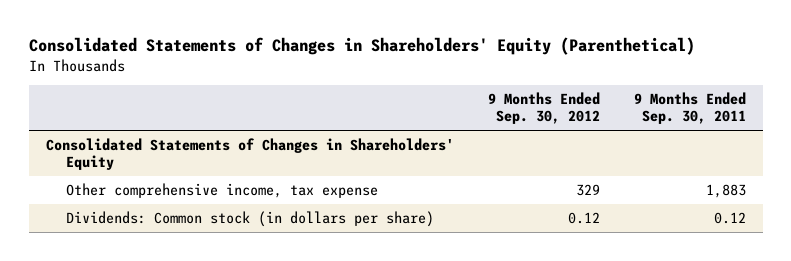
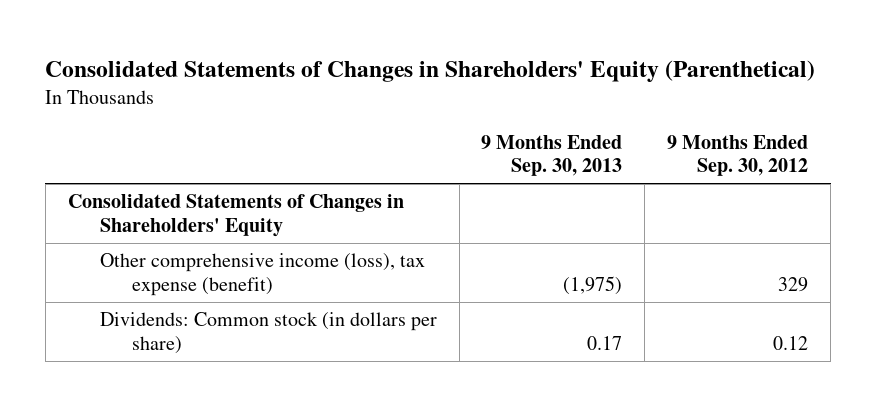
[633,92,746,125] 9 Months Ended Sep. 30, 2011 -> none
none -> [481,134,623,177] 9 Months Ended Sep. 30, 2013
[65,183,378,199] Other comprehensive income, tax expense -> [99,253,425,296] Other comprehensive income (loss), tax expense (benefit)

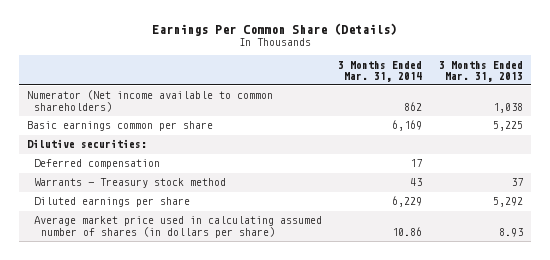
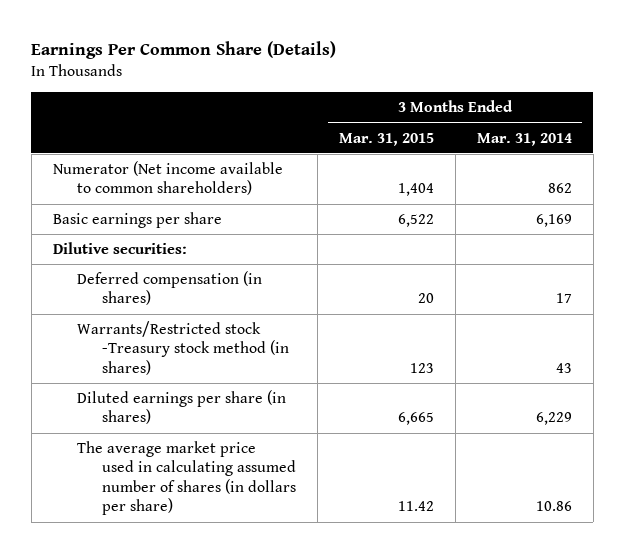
[438,60,523,82] 3 Months Ended Mar. 31, 2013 -> none
none -> [338,132,434,146] Mar. 31, 2015
[27,121,214,132] Basic earnings common per share -> [52,212,222,229] Basic earnings per share
[34,159,161,170] Deferred compensation -> [77,271,263,306] Deferred compensation (in shares)
[34,178,227,189] Warrants - Treasury stock method -> [77,321,289,375] Warrants/Restricted stock -Treasury stock method (in shares)
[34,197,191,208] Diluted earnings per share -> [77,390,287,425] Diluted earnings per share (in shares)
[34,216,323,238] Average market price used in calculating assumed number of shares (in dollars per share) -> [77,441,296,516] The average market price used in calculating assumed number of shares (in dollars per share)

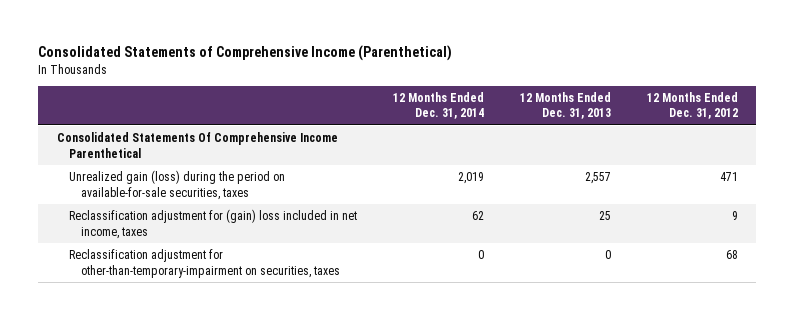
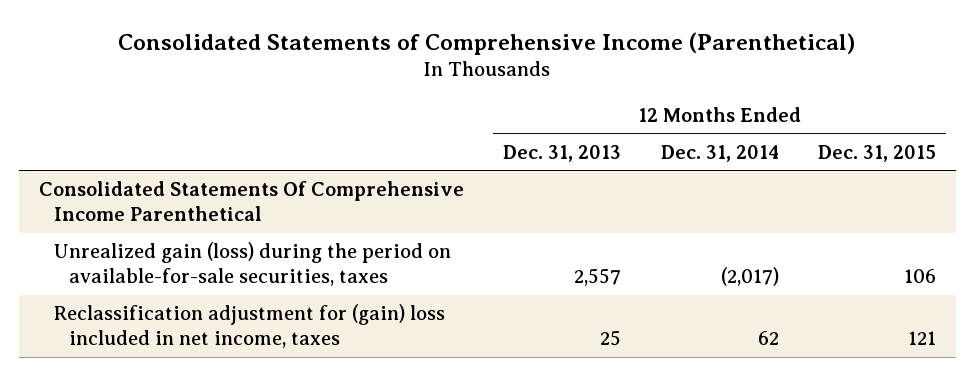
[647,91,739,120] 12 Months Ended Dec. 31, 2012 -> none
none -> [818,144,937,162] Dec. 31, 2015
[458,172,485,185] 2,019 -> [720,266,779,286] (2,017)
[68,249,341,278] Reclassification adjustment for other-than-temporary-impairment on securities, taxes -> none

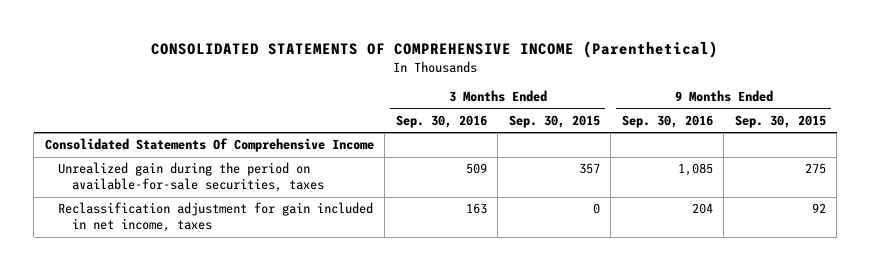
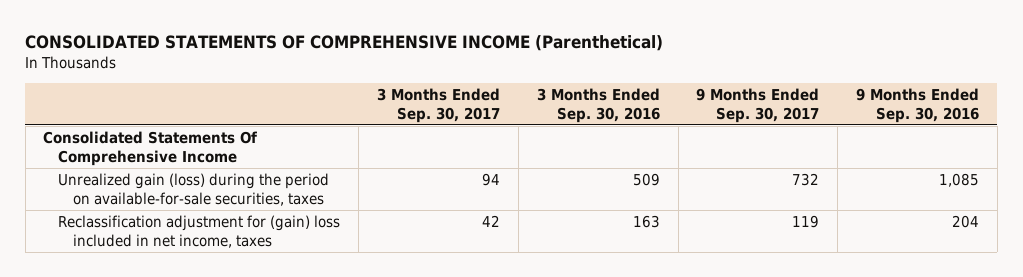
[508,115,600,129] Sep. 30, 2015 -> none
[734,115,826,129] Sep. 30, 2015 -> none
none -> [377,87,501,123] 3 Months Ended Sep. 30, 2017
none -> [696,87,820,123] 9 Months Ended Sep. 30, 2017
[58,162,324,193] Unrealized gain during the period on available-for-sale securities, taxes -> [58,172,330,206] Unrealized gain (loss) during the period on available-for-sale securities, taxes
[58,202,374,233] Reclassification adjustment for gain included in net income, taxes -> [58,214,341,248] Reclassification adjustment for (gain) loss included in net income, taxes

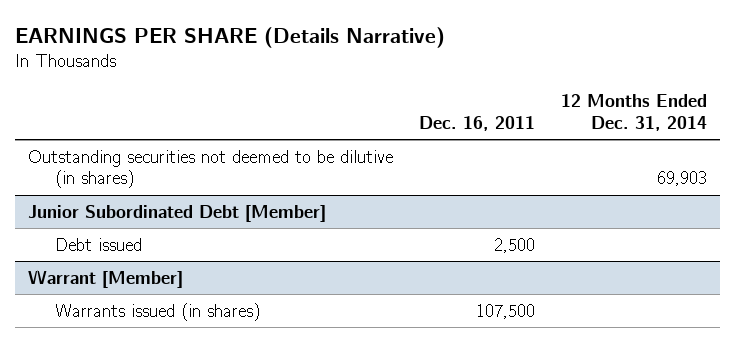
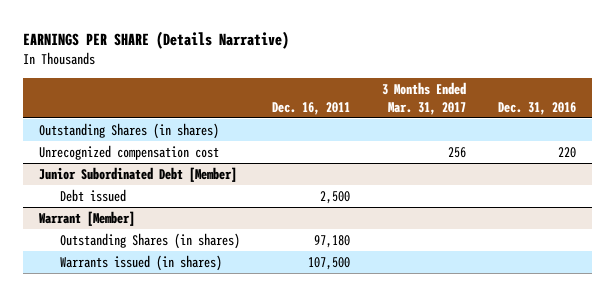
[560,94,707,132] 12 Months Ended Dec. 31, 2014 -> none
none -> [382,81,467,115] 3 Months Ended Mar. 31, 2017
none -> [498,101,577,115] Dec. 31, 2016
[27,149,393,189] Outstanding securities not deemed to be dilutive (in shares) -> [39,122,220,139] Outstanding Shares (in shares)
none -> [39,144,220,160] Unrecognized compensation cost
none -> [59,232,240,249] Outstanding Shares (in shares)

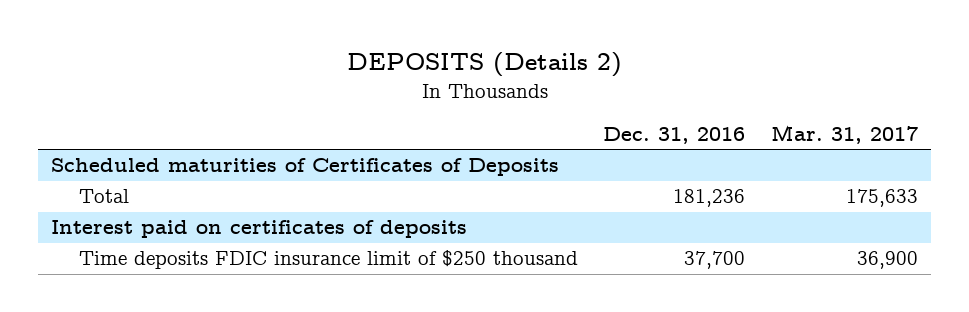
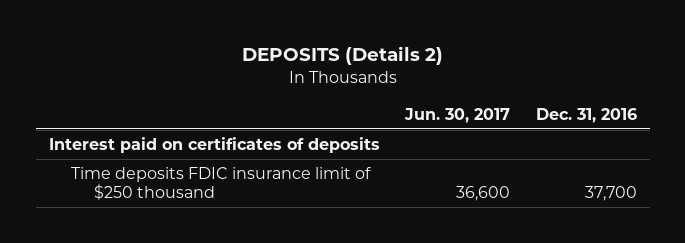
[771,124,919,144] Mar. 31, 2017 -> none
none -> [404,107,511,123] Jun. 30, 2017
[51,158,560,177] Scheduled maturities of Certificates of Deposits -> none
[78,189,129,204] Total -> none

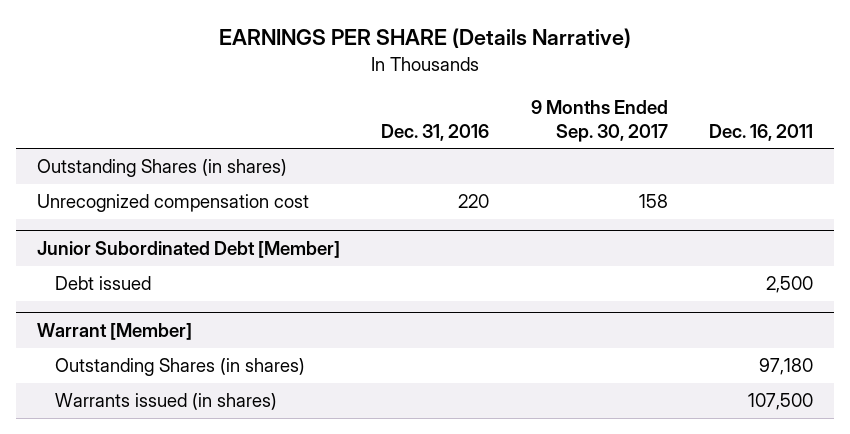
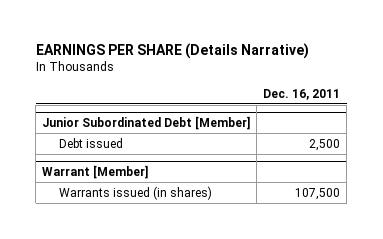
[381,123,490,141] Dec. 31, 2016 -> none
[530,99,668,142] 9 Months Ended Sep. 30, 2017 -> none
[37,159,288,178] Outstanding Shares (in shares) -> none
[37,194,310,213] Unrecognized compensation cost -> none
[55,358,306,377] Outstanding Shares (in shares) -> none

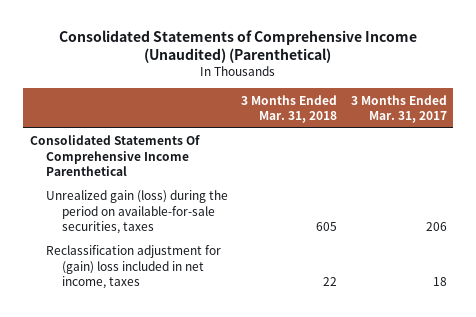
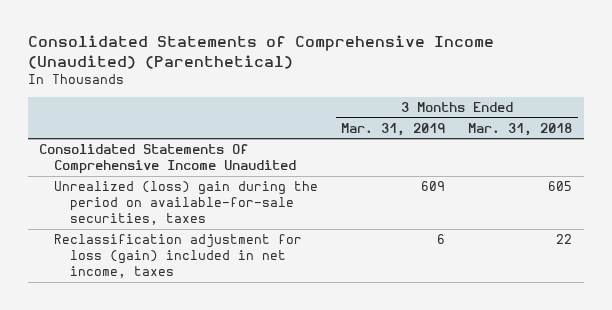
[350,94,447,123] 3 Months Ended Mar. 31, 2017 -> none
none -> [341,122,446,136] Mar. 31, 2019
[29,135,200,176] Consolidated Statements Of Comprehensive Income Parenthetical -> [39,144,297,175] Consolidated Statements Of Comprehensive Income Unaudited
[45,190,228,234] Unrealized gain (loss) during the period on available-for-sale securities, taxes -> [54,181,319,226] Unrealized (loss) gain during the period on available-for-sale securities, taxes
[45,245,221,289] Reclassification adjustment for (gain) loss included in net income, taxes -> [54,234,303,279] Reclassification adjustment for loss (gain) included in net income, taxes

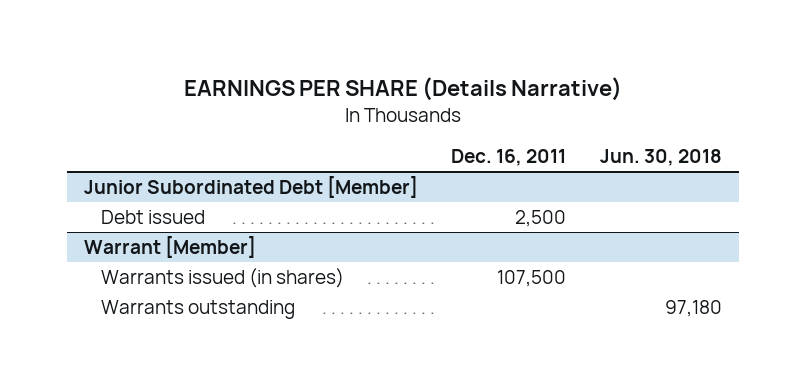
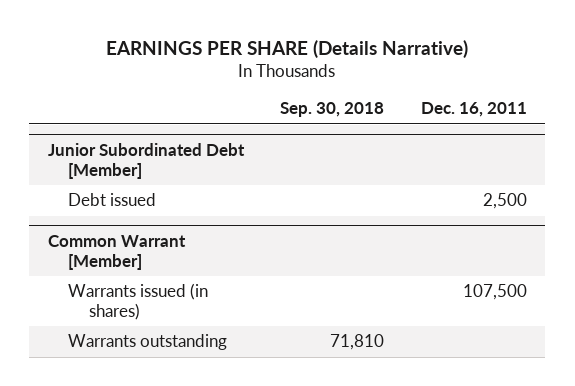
[600,149,723,167] Jun. 30, 2018 -> none
none -> [280,102,385,118] Sep. 30, 2018
[83,236,256,259] Warrant [Member] -> [47,235,186,270] Common Warrant [Member]

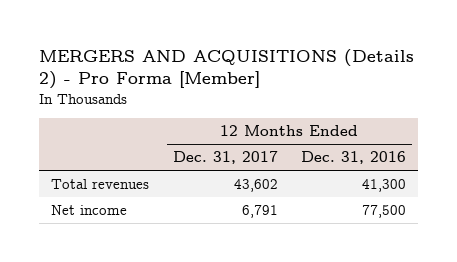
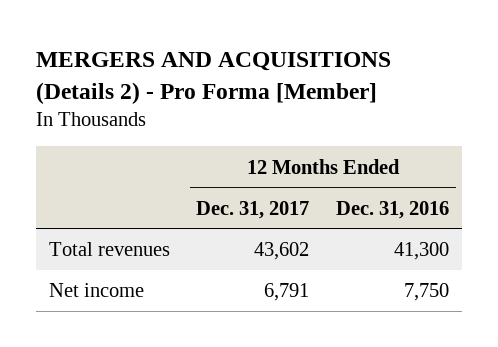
[362,205,407,219] 77,500 -> [403,283,449,302] 7,750

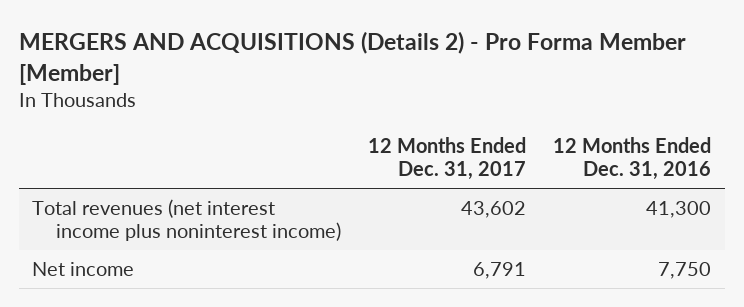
[35,52,391,104] MERGERS AND ACQUISITIONS (Details 2) - Pro Forma [Member] -> [18,30,686,85] MERGERS AND ACQUISITIONS (Details 2) - Pro Forma Member [Member]
[48,242,170,257] Total revenues -> [32,199,341,242] Total revenues (net interest income plus noninterest income)

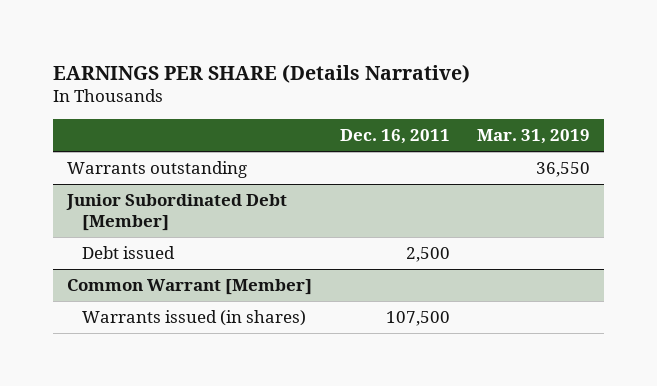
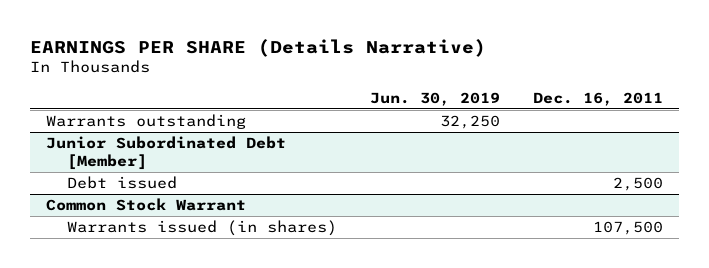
[477,129,591,145] Mar. 31, 2019 -> none
none -> [369,92,500,107] Jun. 30, 2019
[67,279,313,296] Common Warrant [Member] -> [46,198,247,212] Common Stock Warrant

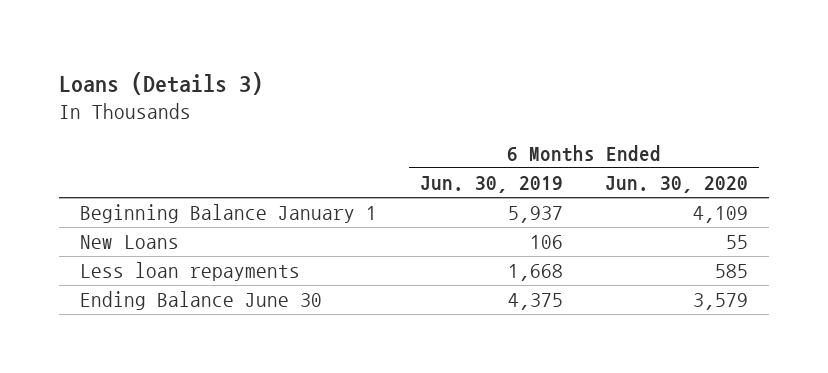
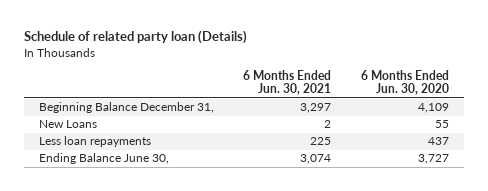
[58,71,263,95] Loans (Details 3) -> [23,30,247,45] Schedule of related party loan (Details)
[419,175,563,193] Jun. 30, 2019 -> none
none -> [243,70,332,96] 6 Months Ended Jun. 30, 2021
[80,204,378,224] Beginning Balance January 1 -> [38,102,214,114] Beginning Balance December 31,
[714,264,748,279] 585 -> [428,137,450,146] 437
[80,291,323,311] Ending Balance June 30 -> [38,153,169,165] Ending Balance June 30,
[692,293,748,311] 3,579 -> [418,154,450,165] 3,727

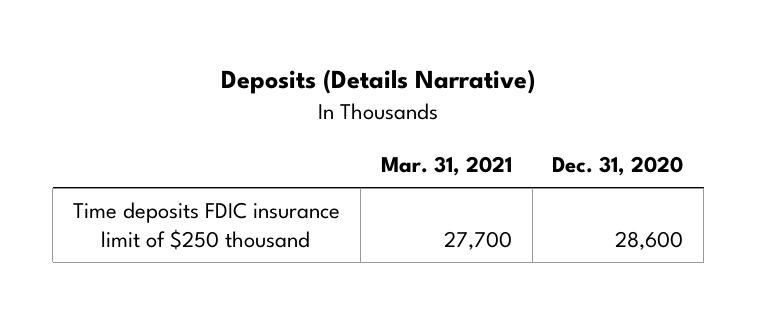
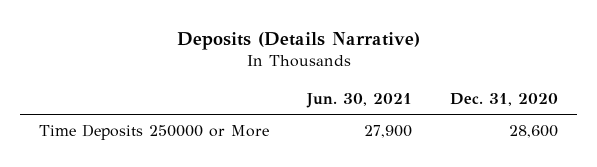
[380,155,512,176] Mar. 31, 2021 -> none
none -> [306,92,413,108] Jun. 30, 2021
[73,202,341,250] Time deposits FDIC insurance limit of $250 thousand -> [39,124,270,141] Time Deposits 250000 or More

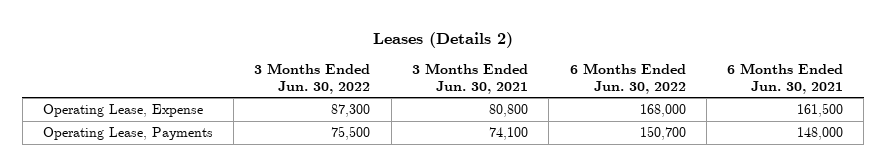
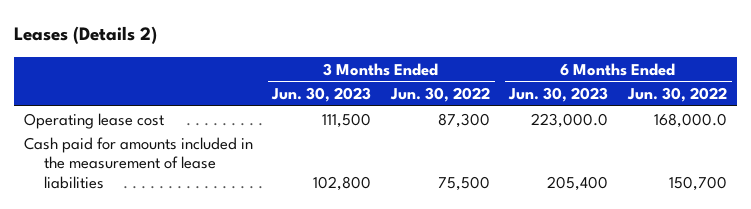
[412,63,529,94] 3 Months Ended Jun. 30, 2021 -> none
[727,63,844,94] 6 Months Ended Jun. 30, 2021 -> none
none -> [271,86,372,102] Jun. 30, 2023
none -> [508,86,609,102] Jun. 30, 2023
[42,104,203,118] Operating Lease, Expense -> [23,112,164,129] Operating lease cost
[639,104,686,118] 168,000 -> [653,112,727,128] 168,000.0
[42,127,213,141] Operating Lease, Payments -> [23,136,253,190] Cash paid for amounts included in the measurement of lease liabilities

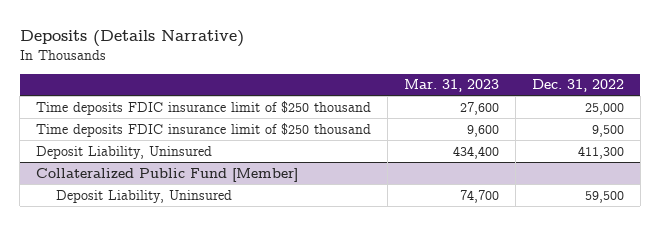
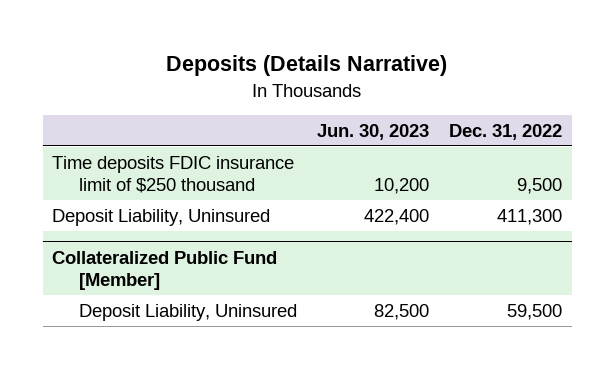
[404,79,500,93] Mar. 31, 2023 -> none
none -> [317,123,430,140] Jun. 30, 2023
[36,100,372,115] Time deposits FDIC insurance limit of $250 thousand -> none

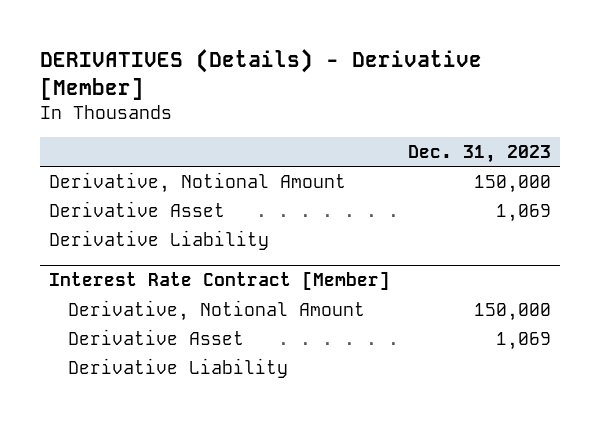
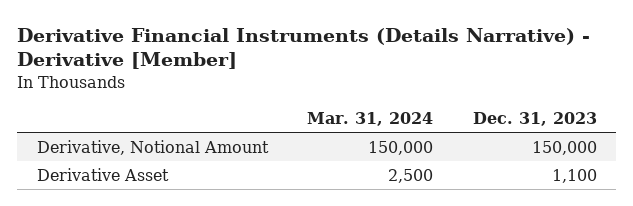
[39,49,482,100] DERIVATIVES (Details) - Derivative [Member] -> [16,27,590,70] Derivative Financial Instruments (Details Narrative) - Derivative [Member]
none -> [307,111,434,126] Mar. 31, 2024
[48,229,269,250] Derivative Liability -> none
[48,271,390,291] Interest Rate Contract [Member] -> none
[67,299,365,321] Derivative, Notional Amount -> none
[67,328,244,345] Derivative Asset -> none
[67,357,288,378] Derivative Liability -> none
[496,203,552,222] 1,069 -> [551,169,597,184] 1,100

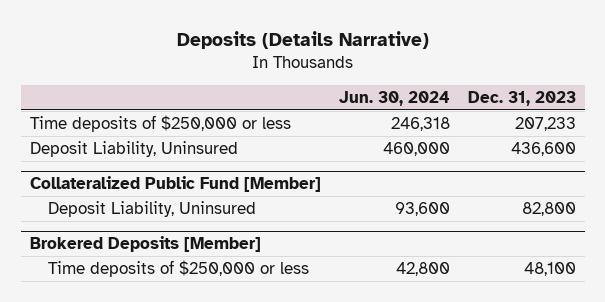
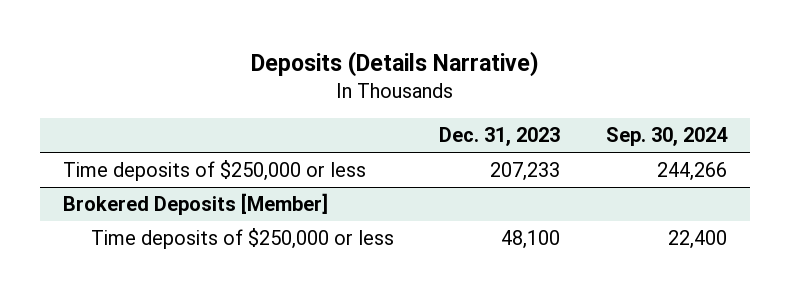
[338,90,450,106] Jun. 30, 2024 -> none
none -> [606,127,729,147] Sep. 30, 2024
[29,141,238,158] Deposit Liability, Uninsured -> none
[29,176,321,193] Collateralized Public Fund [Member] -> none
[47,201,256,218] Deposit Liability, Uninsured -> none

